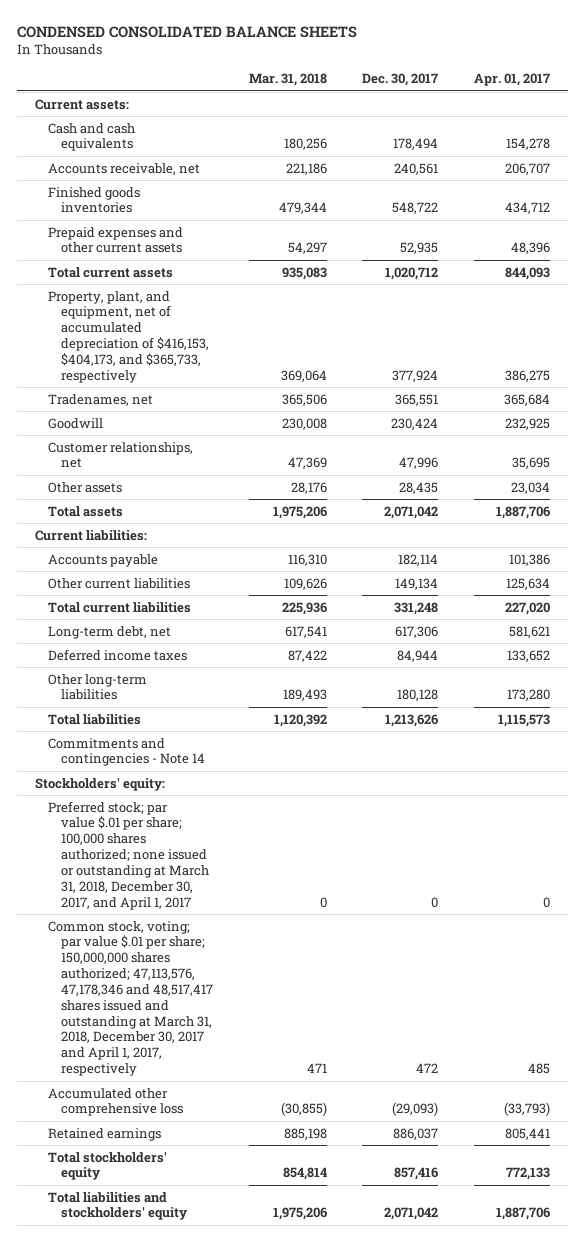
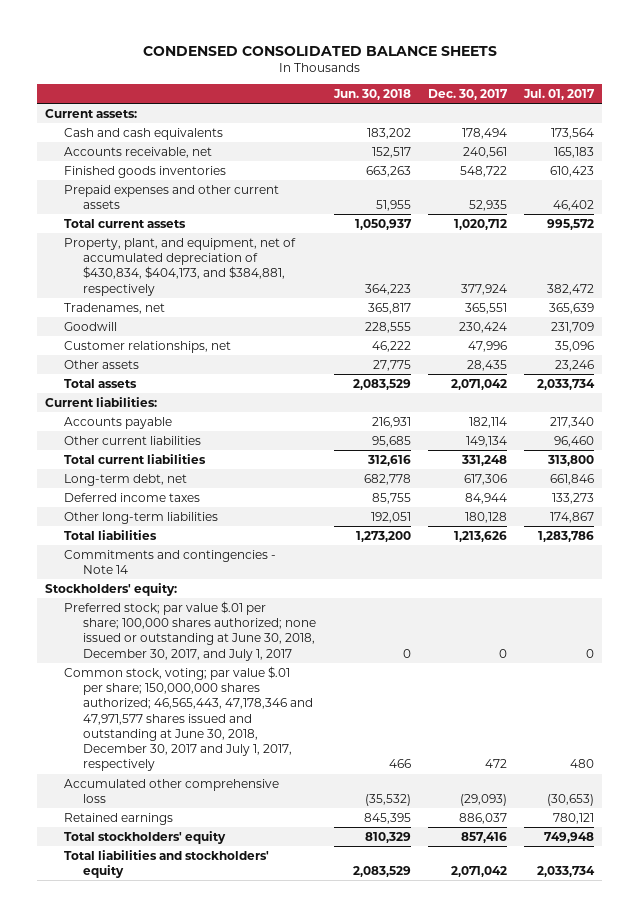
[248,73,327,87] Mar. 31, 2018 -> none
[474,73,551,87] Apr. 01, 2017 -> none
none -> [332,88,411,100] Jun. 30, 2018
none -> [522,88,595,100] Jul. 01, 2017
[47,290,209,383] Property, plant, and equipment, net of accumulated depreciation of $416,153, $404,173, and $365,733, respectively -> [64,237,297,296] Property, plant, and equipment, net of accumulated depreciation of $430,834, $404,173, and $384,881, respectively
[47,800,209,910] Preferred stock; par value $.01 per share; 100,000 shares authorized; none issued or outstanding at March 31, 2018, December 30, 2017, and April 1, 2017 -> [64,600,317,661] Preferred stock; par value $.01 per share; 100,000 shares authorized; none issued or outstanding at June 30, 2018, December 30, 2017, and July 1, 2017
[47,920,213,1077] Common stock, voting; par value $.01 per share; 150,000,000 shares authorized; 47,113,576, 47,178,346 and 48,517,417 shares issued and outstanding at March 31, 2018, December 30, 2017 and April 1, 2017, respectively -> [64,665,314,772] Common stock, voting; par value $.01 per share; 150,000,000 shares authorized; 46,565,443, 47,178,346 and 47,971,577 shares issued and outstanding at June 30, 2018, December 30, 2017 and July 1, 2017, respectively

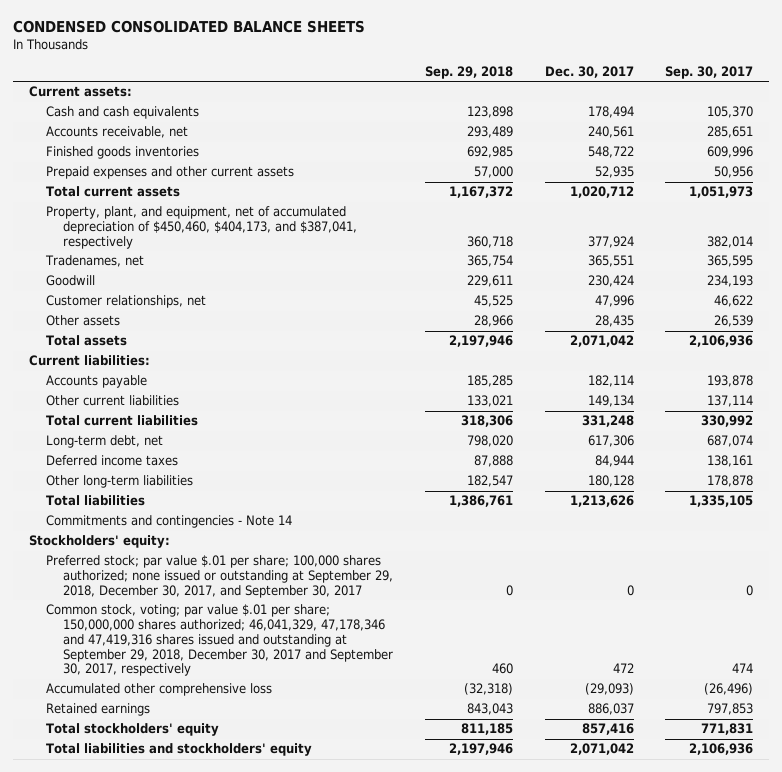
[332,88,411,100] Jun. 30, 2018 -> none
[522,88,595,100] Jul. 01, 2017 -> none
none -> [424,65,513,79] Sep. 29, 2018
none -> [665,65,754,79] Sep. 30, 2017
[64,237,297,296] Property, plant, and equipment, net of accumulated depreciation of $430,834, $404,173, and $384,881, respectively -> [45,206,357,249] Property, plant, and equipment, net of accumulated depreciation of $450,460, $404,173, and $387,041, respectively
[64,600,317,661] Preferred stock; par value $.01 per share; 100,000 shares authorized; none issued or outstanding at June 30, 2018, December 30, 2017, and July 1, 2017 -> [45,555,393,598] Preferred stock; par value $.01 per share; 100,000 shares authorized; none issued or outstanding at September 29, 2018, December 30, 2017, and September 30, 2017
[64,665,314,772] Common stock, voting; par value $.01 per share; 150,000,000 shares authorized; 46,565,443, 47,178,346 and 47,971,577 shares issued and outstanding at June 30, 2018, December 30, 2017 and July 1, 2017, respectively -> [45,604,393,677] Common stock, voting; par value $.01 per share; 150,000,000 shares authorized; 46,041,329, 47,178,346 and 47,419,316 shares issued and outstanding at September 29, 2018, December 30, 2017 and September 30, 2017, respectively

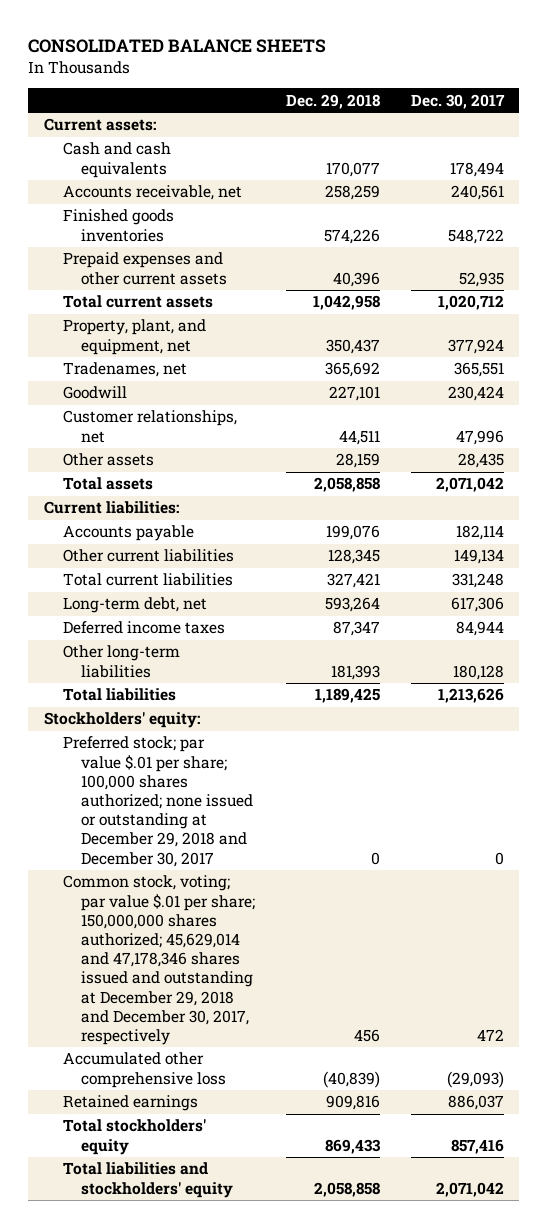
[12,20,365,34] CONDENSED CONSOLIDATED BALANCE SHEETS -> [28,39,327,54] CONSOLIDATED BALANCE SHEETS
[424,65,513,79] Sep. 29, 2018 -> none
[665,65,754,79] Sep. 30, 2017 -> none
none -> [286,93,381,109] Dec. 29, 2018
[45,206,357,249] Property, plant, and equipment, net of accumulated depreciation of $450,460, $404,173, and $387,041, respectively -> [62,319,206,355] Property, plant, and equipment, net
[45,515,292,529] Commitments and contingencies - Note 14 -> none
[45,555,393,598] Preferred stock; par value $.01 per share; 100,000 shares authorized; none issued or outstanding at September 29, 2018, December 30, 2017, and September 30, 2017 -> [62,736,254,867] Preferred stock; par value $.01 per share; 100,000 shares authorized; none issued or outstanding at December 29, 2018 and December 30, 2017
[45,604,393,677] Common stock, voting; par value $.01 per share; 150,000,000 shares authorized; 46,041,329, 47,178,346 and 47,419,316 shares issued and outstanding at September 29, 2018, December 30, 2017 and September 30, 2017, respectively -> [62,875,256,1046] Common stock, voting; par value $.01 per share; 150,000,000 shares authorized; 45,629,014 and 47,178,346 shares issued and outstanding at December 29, 2018 and December 30, 2017, respectively

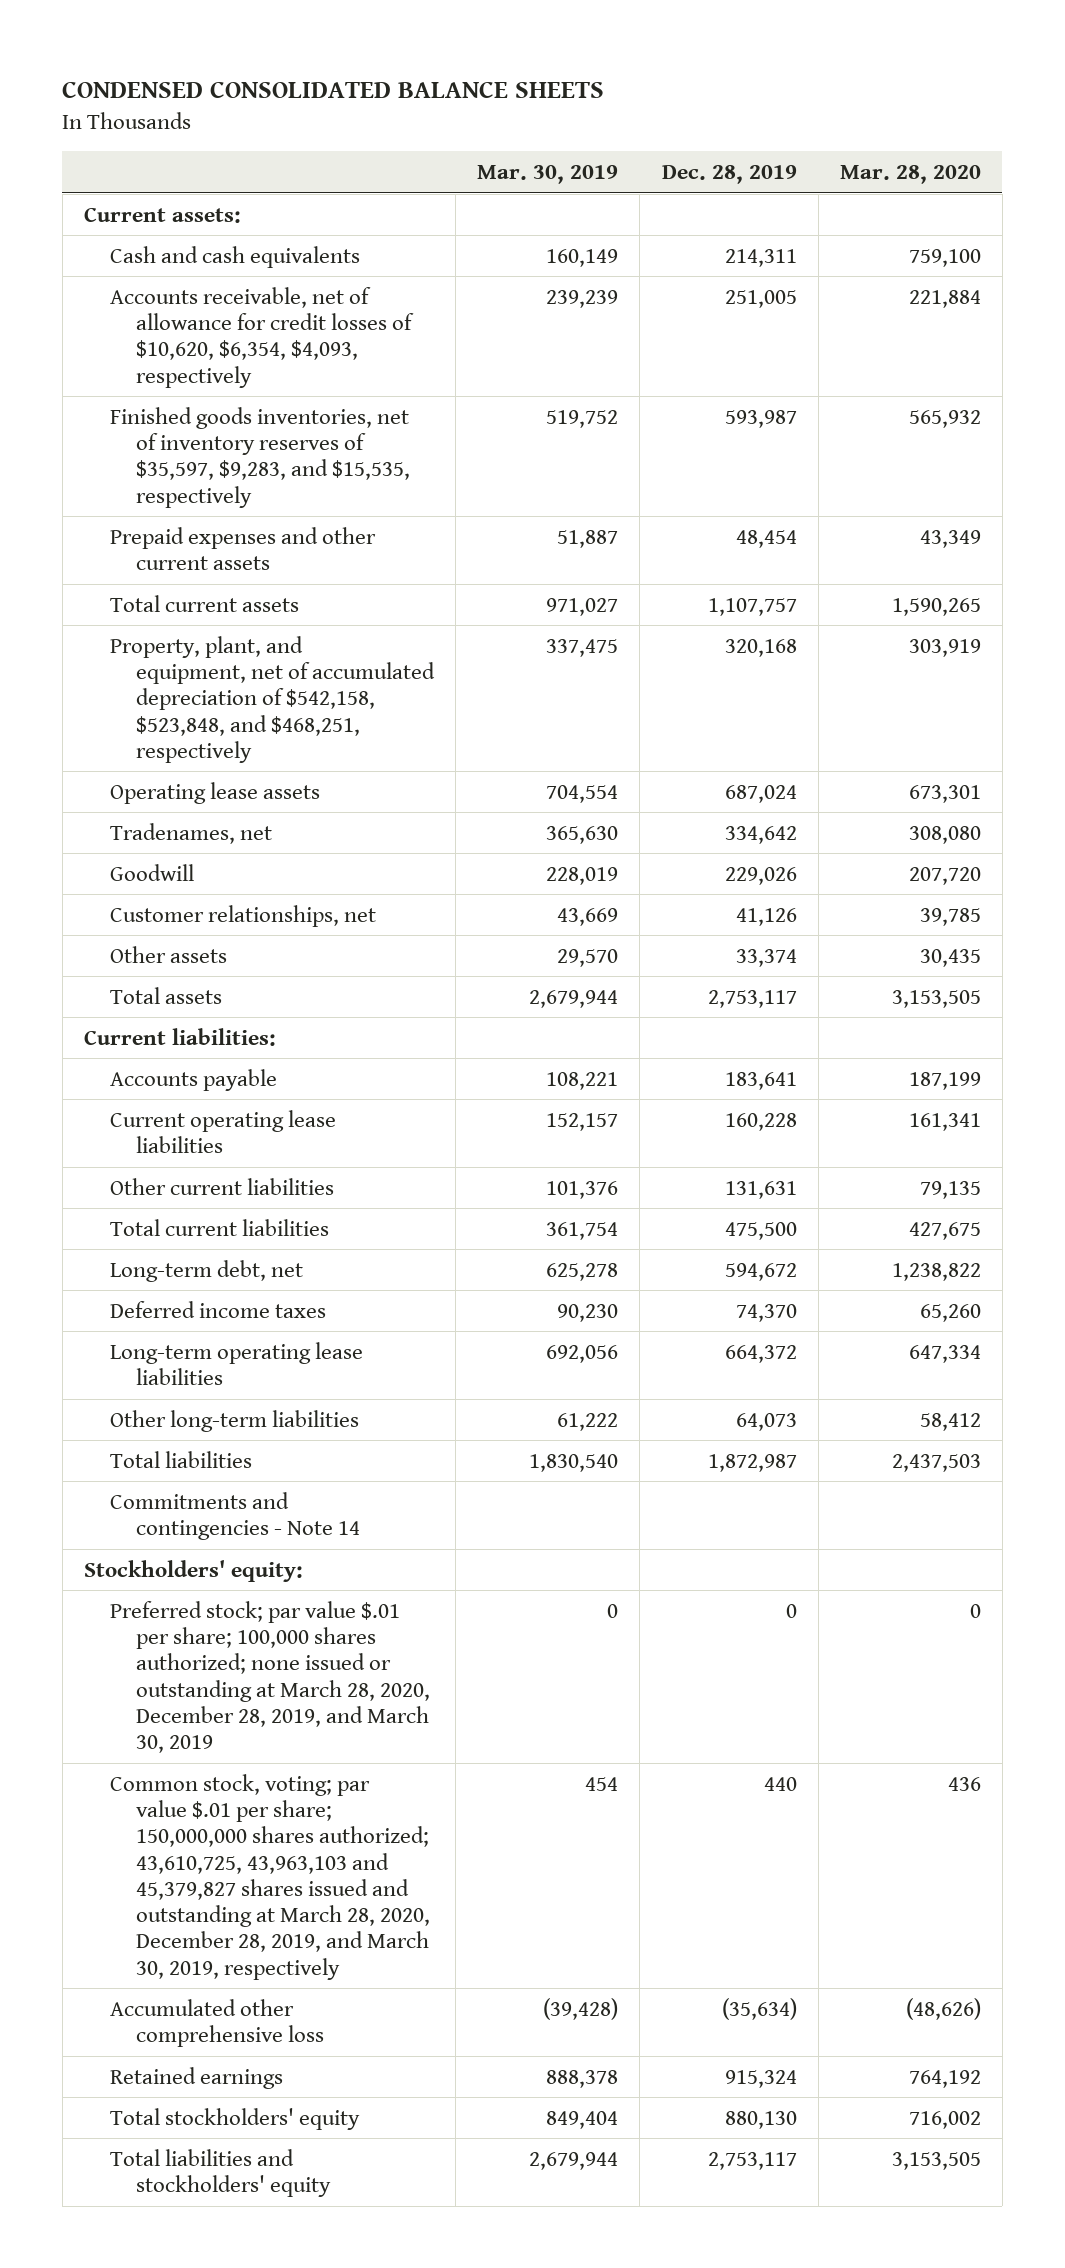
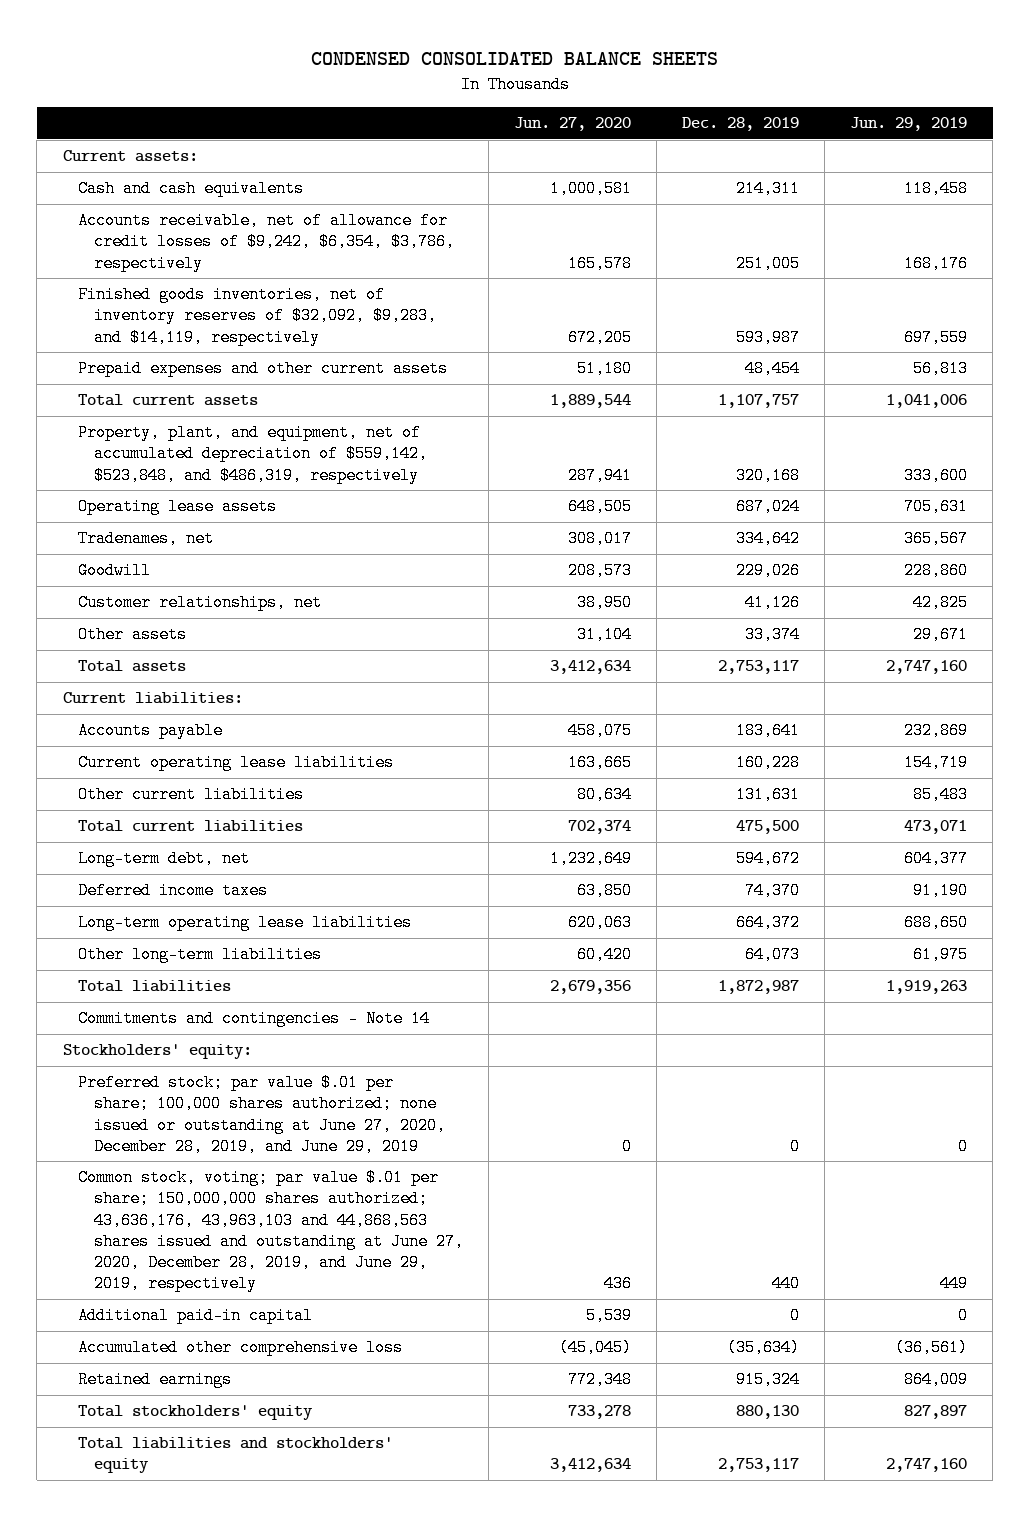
[477,165,619,185] Mar. 30, 2019 -> none
[839,165,981,185] Mar. 28, 2020 -> none
none -> [513,117,631,132] Jun. 27, 2020
none -> [850,117,968,132] Jun. 29, 2019
[110,286,415,388] Accounts receivable, net of allowance for credit losses of $10,620, $6,354, $4,093, respectively -> [78,212,455,272] Accounts receivable, net of allowance for credit losses of $9,242, $6,354, $3,786, respectively
[110,406,411,508] Finished goods inventories, net of inventory reserves of $35,597, $9,283, and $15,535, respectively -> [78,286,437,346] Finished goods inventories, net of inventory reserves of $32,092, $9,283, and $14,119, respectively
[110,635,436,763] Property, plant, and equipment, net of accumulated depreciation of $542,158, $523,848, and $468,251, respectively -> [78,424,428,484] Property, plant, and equipment, net of accumulated depreciation of $559,142, $523,848, and $486,319, respectively
[110,1600,431,1754] Preferred stock; par value $.01 per share; 100,000 shares authorized; none issued or outstanding at March 28, 2020, December 28, 2019, and March 30, 2019 -> [78,1074,446,1155] Preferred stock; par value $.01 per share; 100,000 shares authorized; none issued or outstanding at June 27, 2020, December 28, 2019, and June 29, 2019
[110,1773,431,1980] Common stock, voting; par value $.01 per share; 150,000,000 shares authorized; 43,610,725, 43,963,103 and 45,379,827 shares issued and outstanding at March 28, 2020, December 28, 2019, and March 30, 2019, respectively -> [78,1169,464,1293] Common stock, voting; par value $.01 per share; 150,000,000 shares authorized; 43,636,176, 43,963,103 and 44,868,563 shares issued and outstanding at June 27, 2020, December 28, 2019, and June 29, 2019, respectively
none -> [78,1307,314,1325] Additional paid-in capital

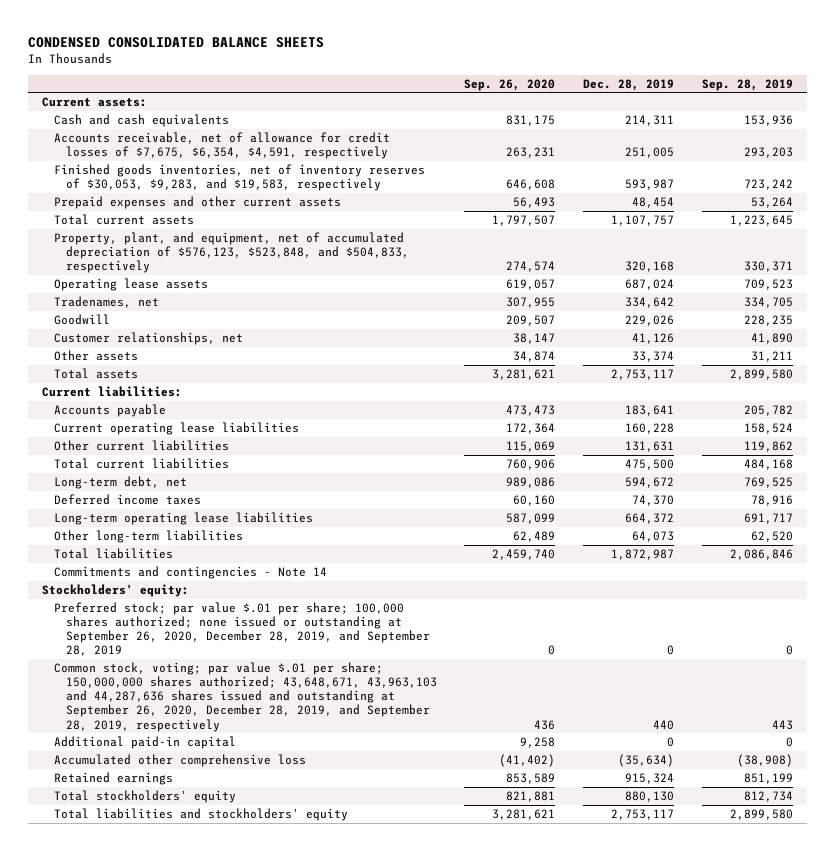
[513,117,631,132] Jun. 27, 2020 -> none
[850,117,968,132] Jun. 29, 2019 -> none
none -> [464,78,556,91] Sep. 26, 2020
none -> [701,78,793,91] Sep. 28, 2019
[78,212,455,272] Accounts receivable, net of allowance for credit losses of $9,242, $6,354, $3,786, respectively -> [53,132,390,160] Accounts receivable, net of allowance for credit losses of $7,675, $6,354, $4,591, respectively
[78,286,437,346] Finished goods inventories, net of inventory reserves of $32,092, $9,283, and $14,119, respectively -> [53,164,425,192] Finished goods inventories, net of inventory reserves of $30,053, $9,283, and $19,583, respectively
[78,424,428,484] Property, plant, and equipment, net of accumulated depreciation of $559,142, $523,848, and $486,319, respectively -> [53,232,409,274] Property, plant, and equipment, net of accumulated depreciation of $576,123, $523,848, and $504,833, respectively
[78,1074,446,1155] Preferred stock; par value $.01 per share; 100,000 shares authorized; none issued or outstanding at June 27, 2020, December 28, 2019, and June 29, 2019 -> [53,602,430,657] Preferred stock; par value $.01 per share; 100,000 shares authorized; none issued or outstanding at September 26, 2020, December 28, 2019, and September 28, 2019
[78,1169,464,1293] Common stock, voting; par value $.01 per share; 150,000,000 shares authorized; 43,636,176, 43,963,103 and 44,868,563 shares issued and outstanding at June 27, 2020, December 28, 2019, and June 29, 2019, respectively -> [53,662,437,732] Common stock, voting; par value $.01 per share; 150,000,000 shares authorized; 43,648,671, 43,963,103 and 44,287,636 shares issued and outstanding at September 26, 2020, December 28, 2019, and September 28, 2019, respectively

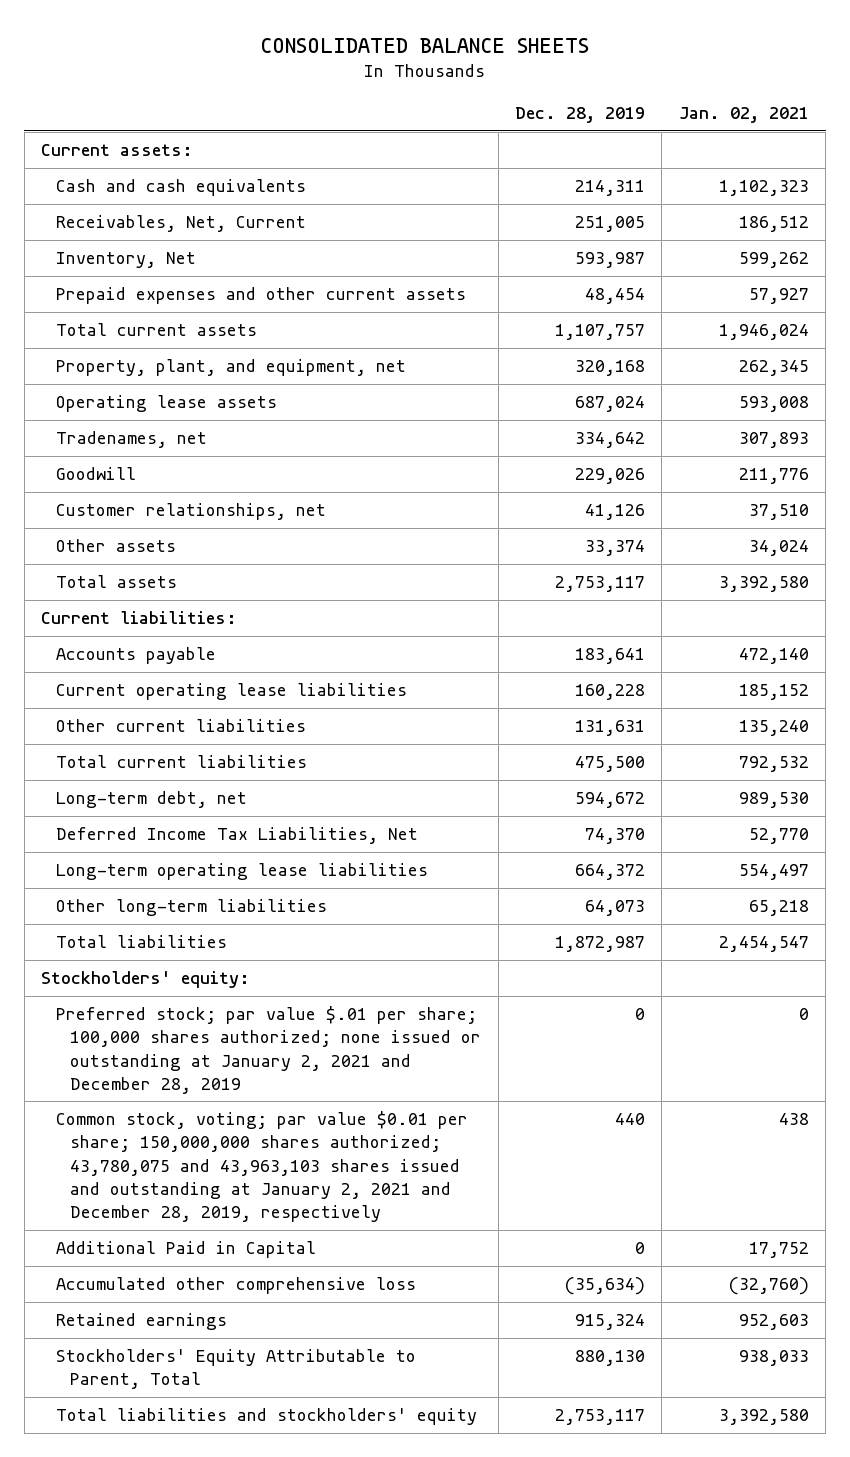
[27,36,324,48] CONDENSED CONSOLIDATED BALANCE SHEETS -> [259,37,589,53] CONSOLIDATED BALANCE SHEETS
[464,78,556,91] Sep. 26, 2020 -> none
[701,78,793,91] Sep. 28, 2019 -> none
none -> [678,107,809,124] Jan. 02, 2021
[53,132,390,160] Accounts receivable, net of allowance for credit losses of $7,675, $6,354, $4,591, respectively -> [55,215,306,233] Receivables, Net, Current
[53,164,425,192] Finished goods inventories, net of inventory reserves of $30,053, $9,283, and $19,583, respectively -> [55,252,196,269] Inventory, Net
[53,232,409,274] Property, plant, and equipment, net of accumulated depreciation of $576,123, $523,848, and $504,833, respectively -> [55,359,406,377] Property, plant, and equipment, net
[53,494,201,506] Deferred income taxes -> [55,827,418,845] Deferred Income Tax Liabilities, Net
[53,566,327,580] Commitments and contingencies - Note 14 -> none
[53,602,430,657] Preferred stock; par value $.01 per share; 100,000 shares authorized; none issued or outstanding at September 26, 2020, December 28, 2019, and September 28, 2019 -> [55,1006,482,1094] Preferred stock; par value $.01 per share; 100,000 shares authorized; none issued or outstanding at January 2, 2021 and December 28, 2019
[53,662,437,732] Common stock, voting; par value $.01 per share; 150,000,000 shares authorized; 43,648,671, 43,963,103 and 44,287,636 shares issued and outstanding at September 26, 2020, December 28, 2019, and September 28, 2019, respectively -> [55,1111,468,1223] Common stock, voting; par value $0.01 per share; 150,000,000 shares authorized; 43,780,075 and 43,963,103 shares issued and outstanding at January 2, 2021 and December 28, 2019, respectively
[53,736,236,750] Additional paid-in capital -> [55,1241,316,1259] Additional Paid in Capital
[53,790,236,804] Total stockholders' equity -> [55,1349,416,1390] Stockholders' Equity Attributable to Parent, Total

